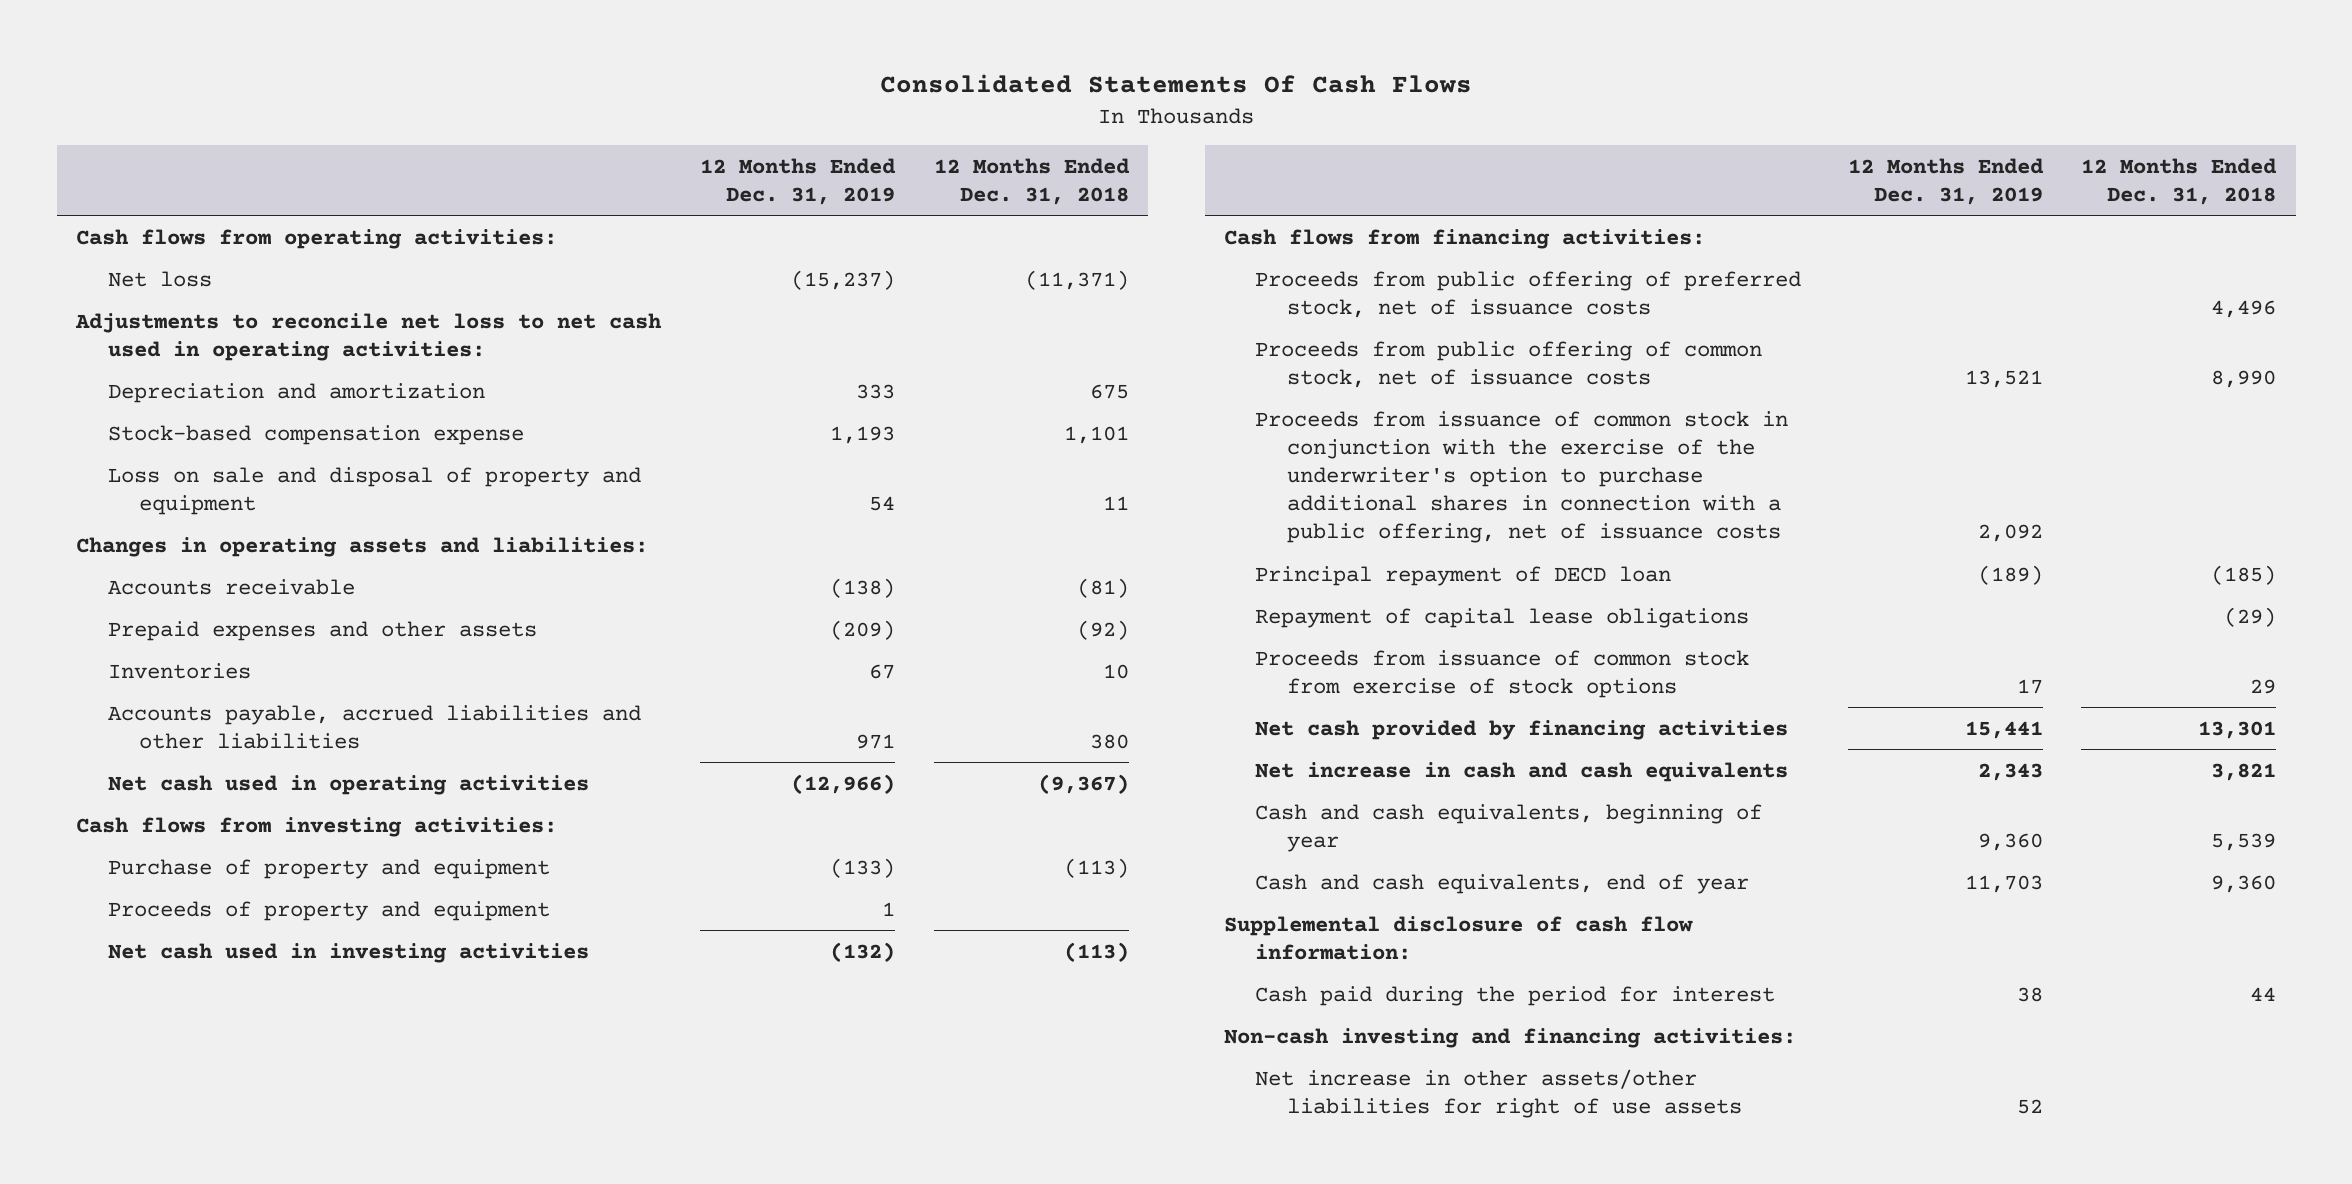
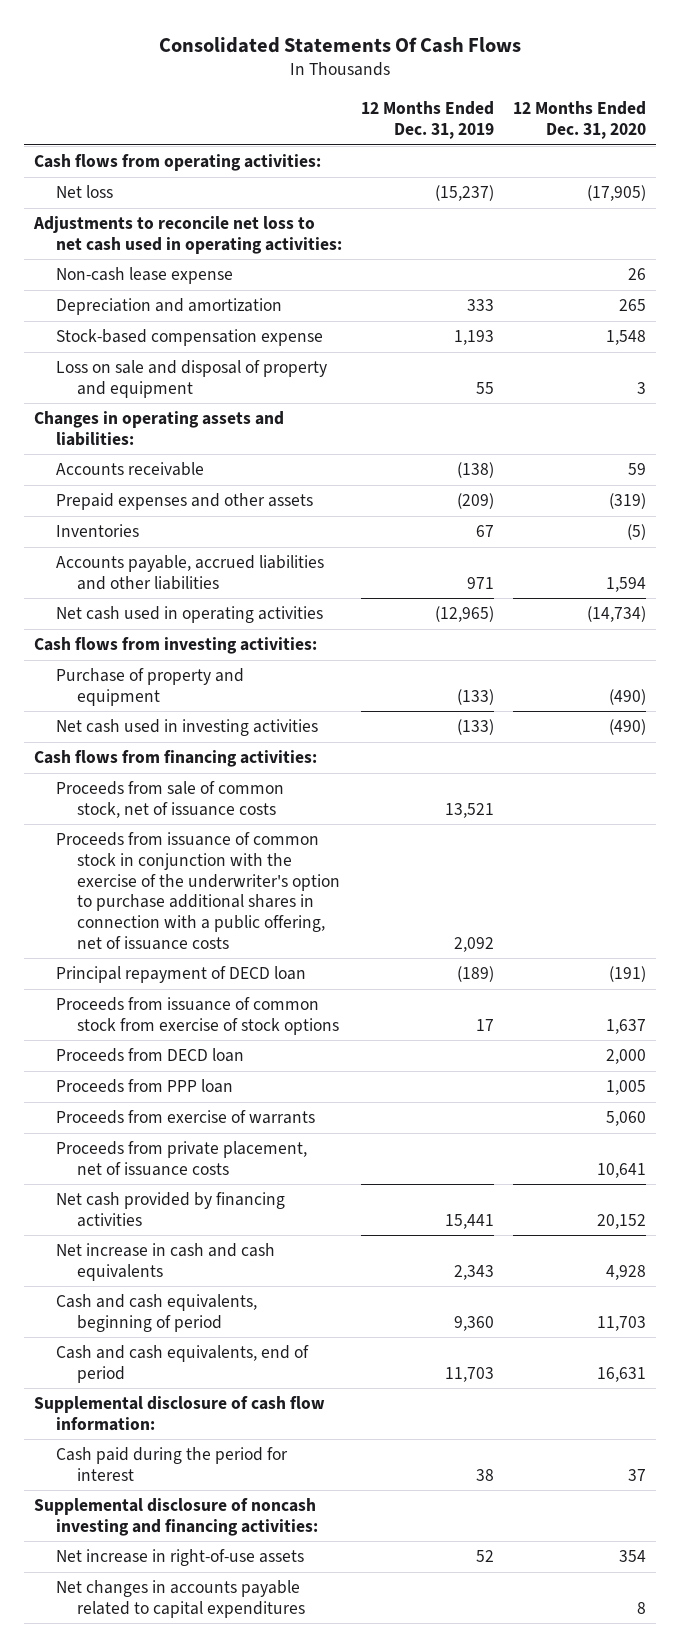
[933,157,1130,205] 12 Months Ended Dec. 31, 2018 -> none
none -> [513,101,647,139] 12 Months Ended Dec. 31, 2020
none -> [55,267,233,285] Non-cash lease expense
[868,495,895,511] 54 -> [475,381,494,394] 55
[790,773,895,794] (12,966) -> [434,606,494,623] (12,965)
[107,900,550,921] Proceeds of property and equipment -> none
[829,941,895,962] (132) -> [456,719,494,736] (133)
[1255,270,1802,318] Proceeds from public offering of preferred stock, net of issuance costs -> none
[1255,340,1763,388] Proceeds from public offering of common stock, net of issuance costs -> [55,781,284,818] Proceeds from sale of common stock, net of issuance costs
[1255,607,1750,628] Repayment of capital lease obligations -> none
none -> [55,1048,244,1063] Proceeds from DECD loan
none -> [55,1079,233,1094] Proceeds from PPP loan
none -> [55,1110,315,1125] Proceeds from exercise of warrants
none -> [55,1141,307,1176] Proceeds from private placement, net of issuance costs
[1255,803,1763,852] Cash and cash equivalents, beginning of year -> [55,1294,257,1332] Cash and cash equivalents, beginning of period
[1255,873,1750,894] Cash and cash equivalents, end of year -> [55,1345,309,1383] Cash and cash equivalents, end of period
[1223,1027,1796,1048] Non-cash investing and financing activities: -> none
none -> [33,1498,318,1536] Supplemental disclosure of noncash investing and financing activities:
[1255,1068,1743,1118] Net increase in other assets/other liabilities for right of use assets -> [55,1549,304,1567] Net increase in right-of-use assets
none -> [55,1580,306,1618] Net changes in accounts payable related to capital expenditures

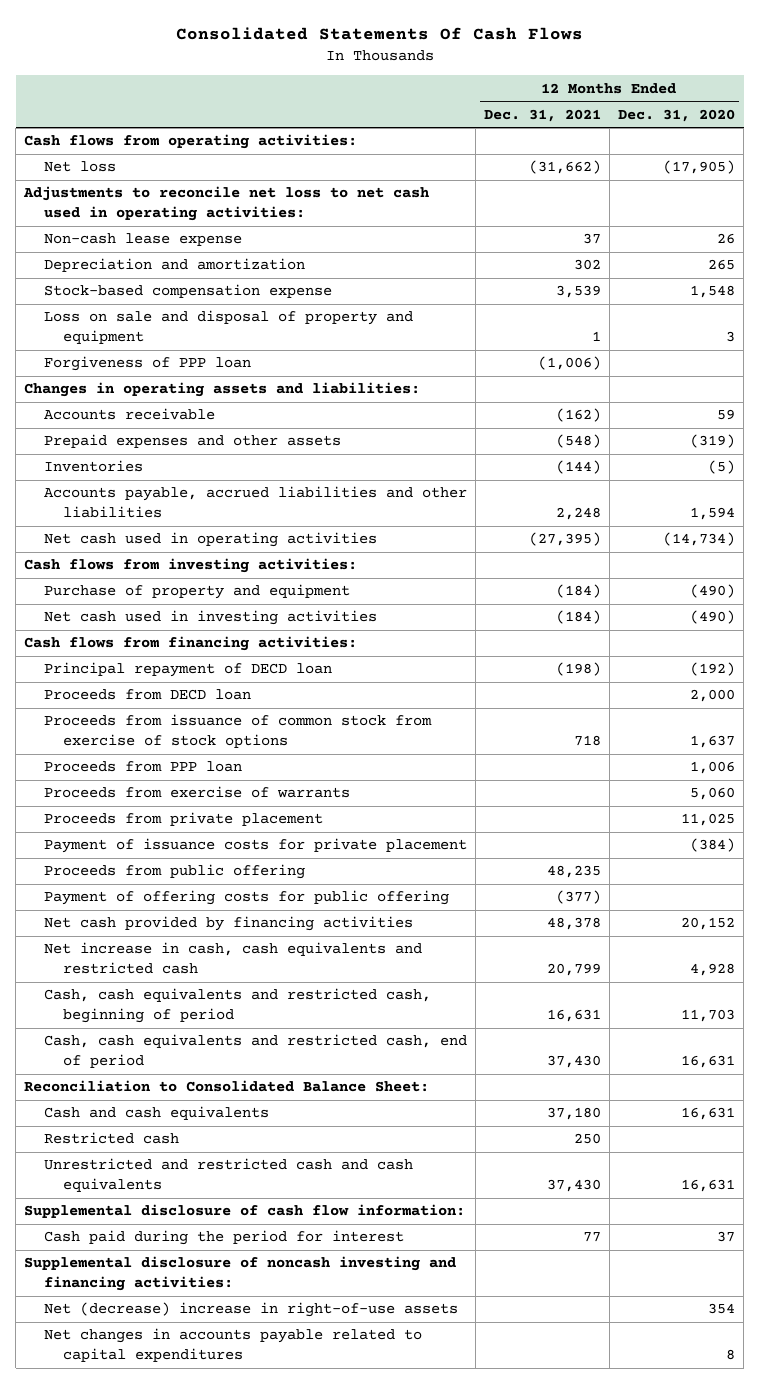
[360,101,494,139] 12 Months Ended Dec. 31, 2019 -> none
none -> [483,108,601,122] Dec. 31, 2021
none -> [43,356,251,372] Forgiveness of PPP loan
[55,781,284,818] Proceeds from sale of common stock, net of issuance costs -> none
[55,832,341,950] Proceeds from issuance of common stock in conjunction with the exercise of the underwriter's option to purchase additional shares in connection with a public offering, net of issuance costs -> none
[609,966,647,983] (191) -> [690,662,736,677] (192)
[55,997,340,1035] Proceeds from issuance of common stock from exercise of stock options -> [43,714,432,749] Proceeds from issuance of common stock from exercise of stock options
[606,1080,647,1096] 1,005 -> [690,761,736,775] 1,006
[55,1141,307,1176] Proceeds from private placement, net of issuance costs -> [43,812,323,827] Proceeds from private placement
[597,1162,647,1178] 10,641 -> [681,813,736,827] 11,025
none -> [43,838,467,854] Payment of issuance costs for private placement
none -> [43,864,305,880] Proceeds from public offering
none -> [43,890,449,906] Payment of offering costs for public offering
[55,1243,275,1281] Net increase in cash and cash equivalents -> [43,942,422,975] Net increase in cash, cash equivalents and restricted cash
[55,1294,257,1332] Cash and cash equivalents, beginning of period -> [43,988,431,1024] Cash, cash equivalents and restricted cash, beginning of period
[55,1345,309,1383] Cash and cash equivalents, end of period -> [43,1034,467,1069] Cash, cash equivalents and restricted cash, end of period
none -> [24,1080,430,1093] Reconciliation to Consolidated Balance Sheet:
none -> [43,1106,269,1121] Cash and cash equivalents
none -> [43,1132,179,1145] Restricted cash
none -> [43,1158,413,1193] Unrestricted and restricted cash and cash equivalents
[55,1549,304,1567] Net increase in right-of-use assets -> [43,1302,458,1318] Net (decrease) increase in right-of-use assets

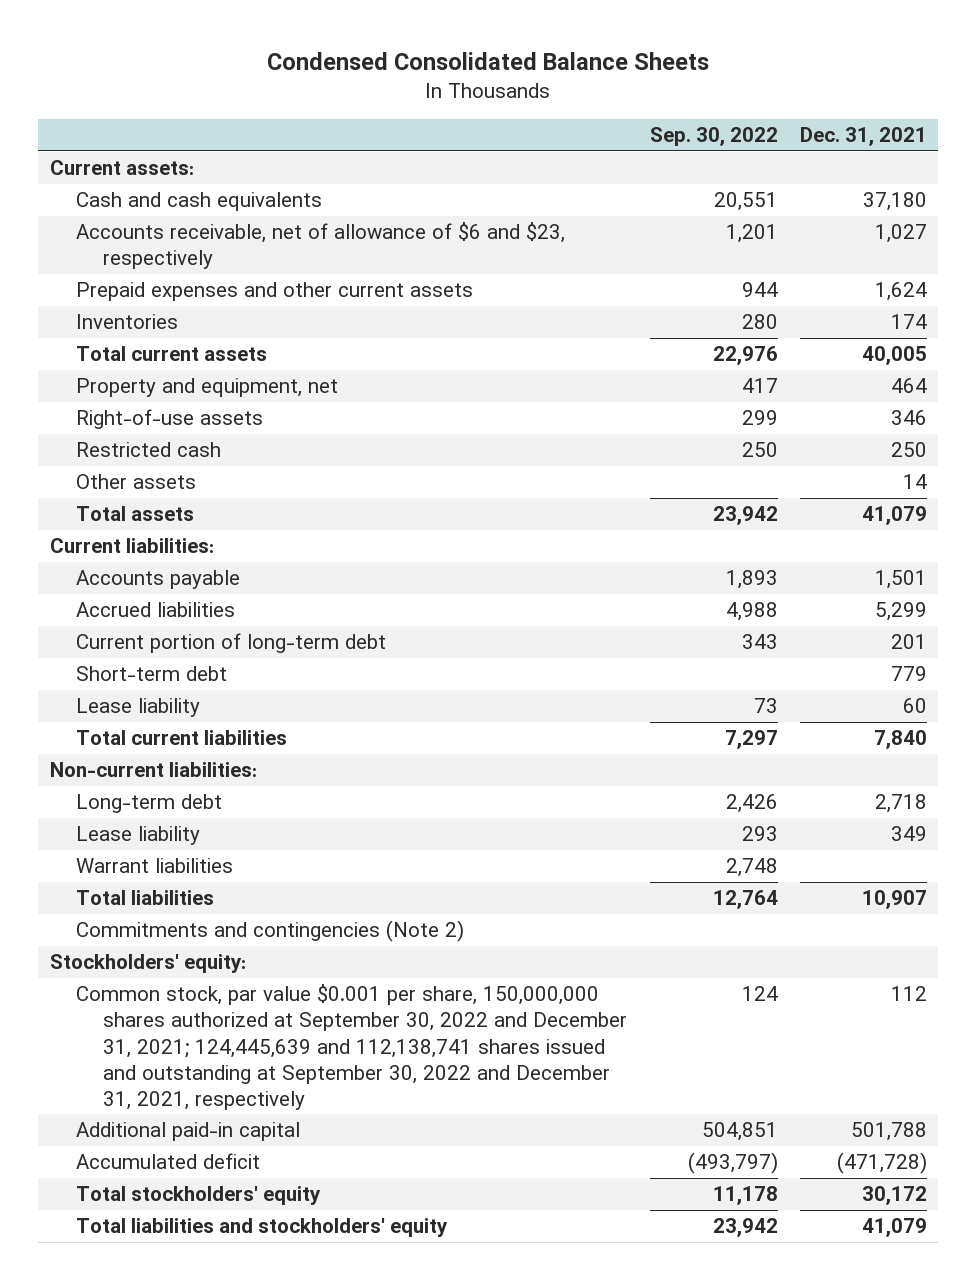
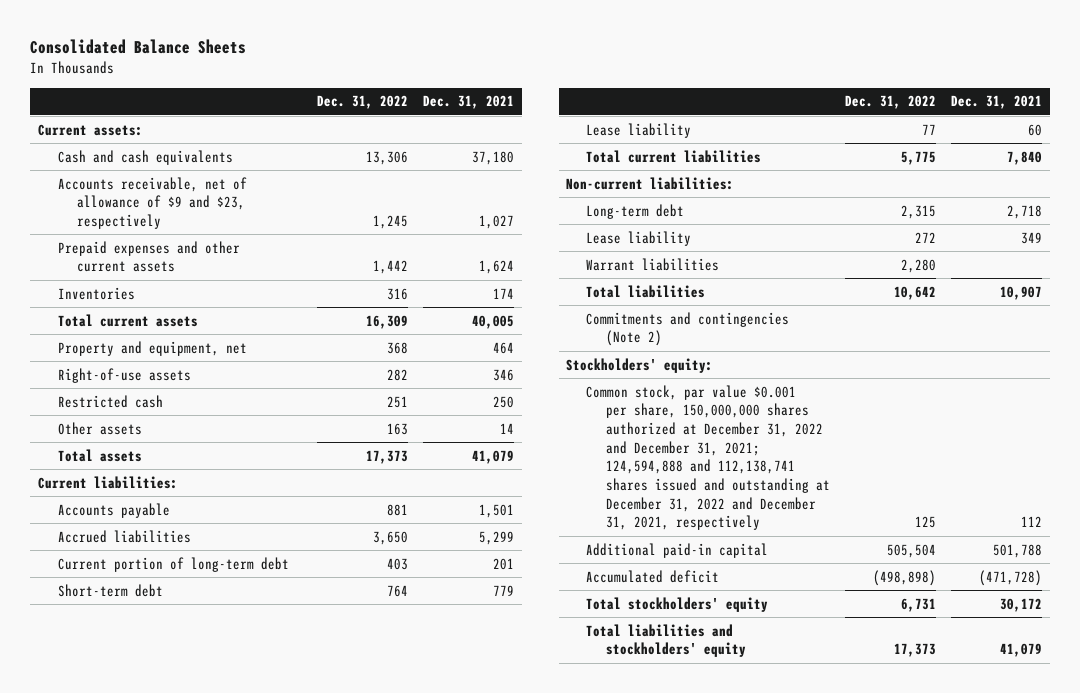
[267,52,710,71] Condensed Consolidated Balance Sheets -> [30,39,247,55] Consolidated Balance Sheets
[649,127,778,147] Sep. 30, 2022 -> none
none -> [316,95,408,110] Dec. 31, 2022
[76,222,566,270] Accounts receivable, net of allowance of $6 and $23, respectively -> [57,176,247,229] Accounts receivable, net of allowance of $9 and $23, respectively
[76,984,628,1110] Common stock, par value $0.001 per share, 150,000,000 shares authorized at September 30, 2022 and December 31, 2021; 124,445,639 and 112,138,741 shares issued and outstanding at September 30, 2022 and December 31, 2021, respectively -> [585,384,830,531] Common stock, par value $0.001 per share, 150,000,000 shares authorized at December 31, 2022 and December 31, 2021; 124,594,888 and 112,138,741 shares issued and outstanding at December 31, 2022 and December 31, 2021, respectively

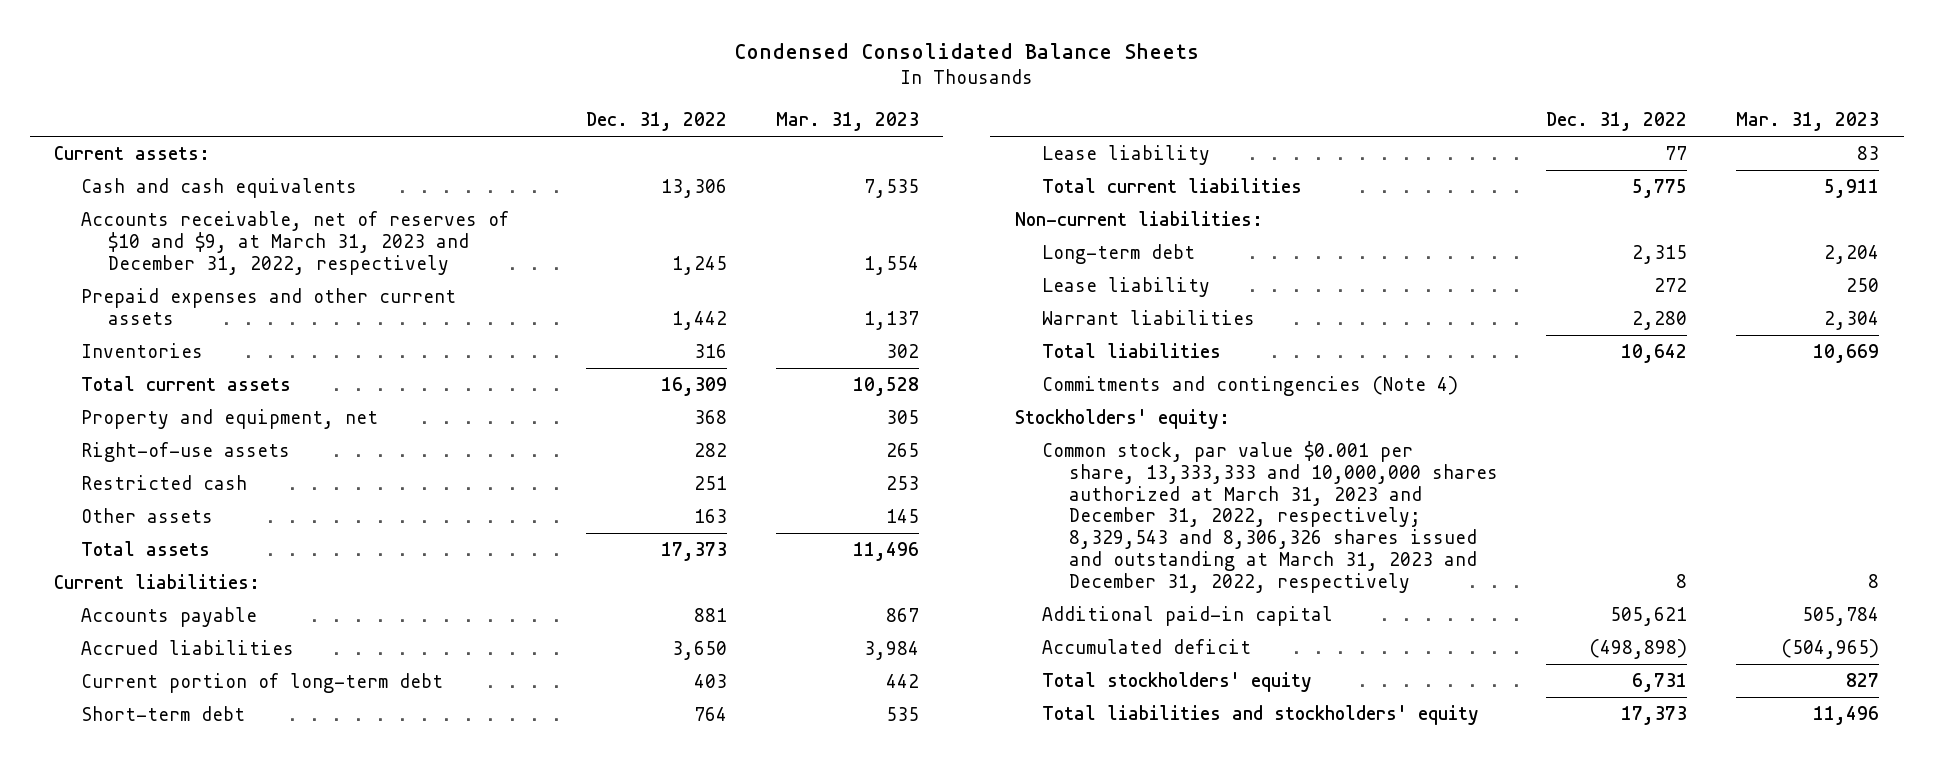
[30,39,247,55] Consolidated Balance Sheets -> [733,43,1199,60] Condensed Consolidated Balance Sheets
[423,95,515,110] Dec. 31, 2021 -> none
none -> [775,112,919,132] Mar. 31, 2023
[57,176,247,229] Accounts receivable, net of allowance of $9 and $23, respectively -> [81,210,510,275] Accounts receivable, net of reserves of $10 and $9, at March 31, 2023 and December 31, 2022, respectively
[585,311,789,347] Commitments and contingencies (Note 2) -> [1041,375,1458,396] Commitments and contingencies (Note 4)
[585,384,830,531] Common stock, par value $0.001 per share, 150,000,000 shares authorized at December 31, 2022 and December 31, 2021; 124,594,888 and 112,138,741 shares issued and outstanding at December 31, 2022 and December 31, 2021, respectively -> [1041,440,1498,593] Common stock, par value $0.001 per share, 13,333,333 and 10,000,000 shares authorized at March 31, 2023 and December 31, 2022, respectively; 8,329,543 and 8,306,326 shares issued and outstanding at March 31, 2023 and December 31, 2022, respectively
[915,516,937,529] 125 -> [1676,573,1688,588] 8
[887,543,937,558] 505,504 -> [1610,606,1688,626] 505,621

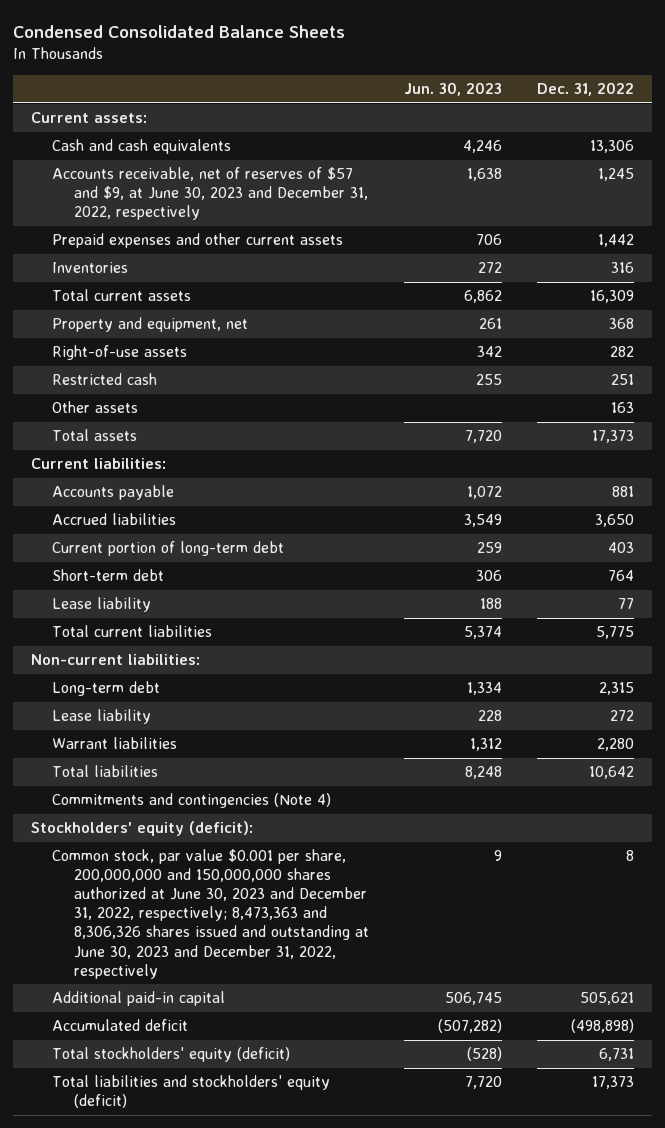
[775,112,919,132] Mar. 31, 2023 -> none
none -> [403,82,502,97] Jun. 30, 2023
[81,210,510,275] Accounts receivable, net of reserves of $10 and $9, at March 31, 2023 and December 31, 2022, respectively -> [52,167,368,221] Accounts receivable, net of reserves of $57 and $9, at June 30, 2023 and December 31, 2022, respectively
[1014,408,1230,429] Stockholders' equity: -> [30,821,253,837] Stockholders' equity (deficit):
[1041,440,1498,593] Common stock, par value $0.001 per share, 13,333,333 and 10,000,000 shares authorized at March 31, 2023 and December 31, 2022, respectively; 8,329,543 and 8,306,326 shares issued and outstanding at March 31, 2023 and December 31, 2022, respectively -> [52,849,369,979] Common stock, par value $0.001 per share, 200,000,000 and 150,000,000 shares authorized at June 30, 2023 and December 31, 2022, respectively; 8,473,363 and 8,306,326 shares issued and outstanding at June 30, 2023 and December 31, 2022, respectively
[1041,671,1312,692] Total stockholders' equity -> [52,1047,291,1063] Total stockholders' equity (deficit)
[1041,704,1479,725] Total liabilities and stockholders' equity -> [52,1075,331,1109] Total liabilities and stockholders' equity (deficit)

